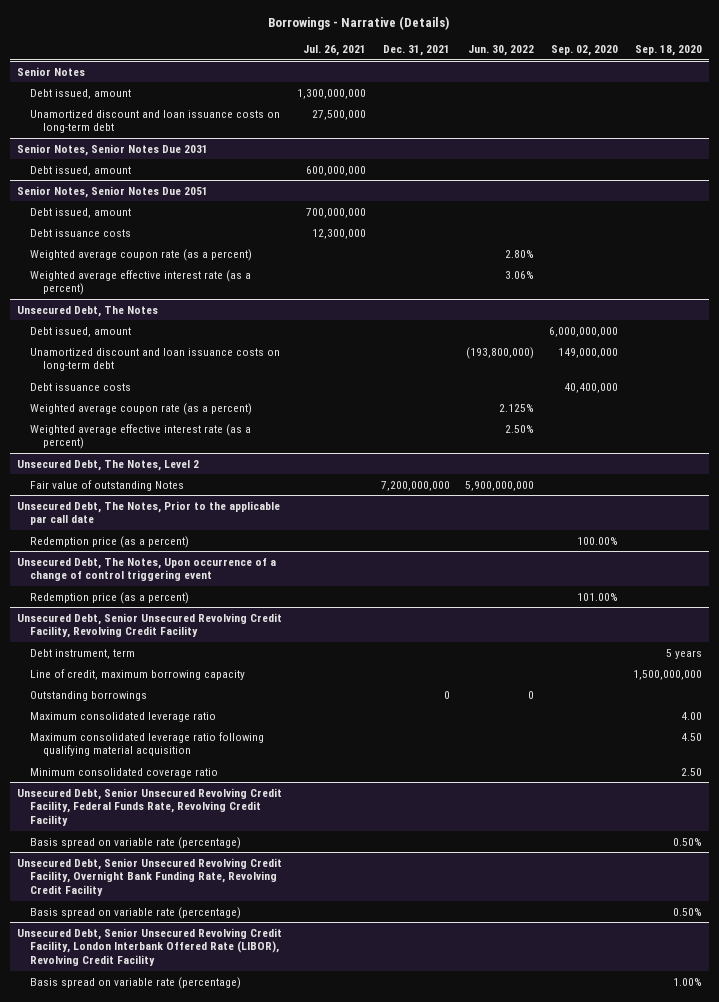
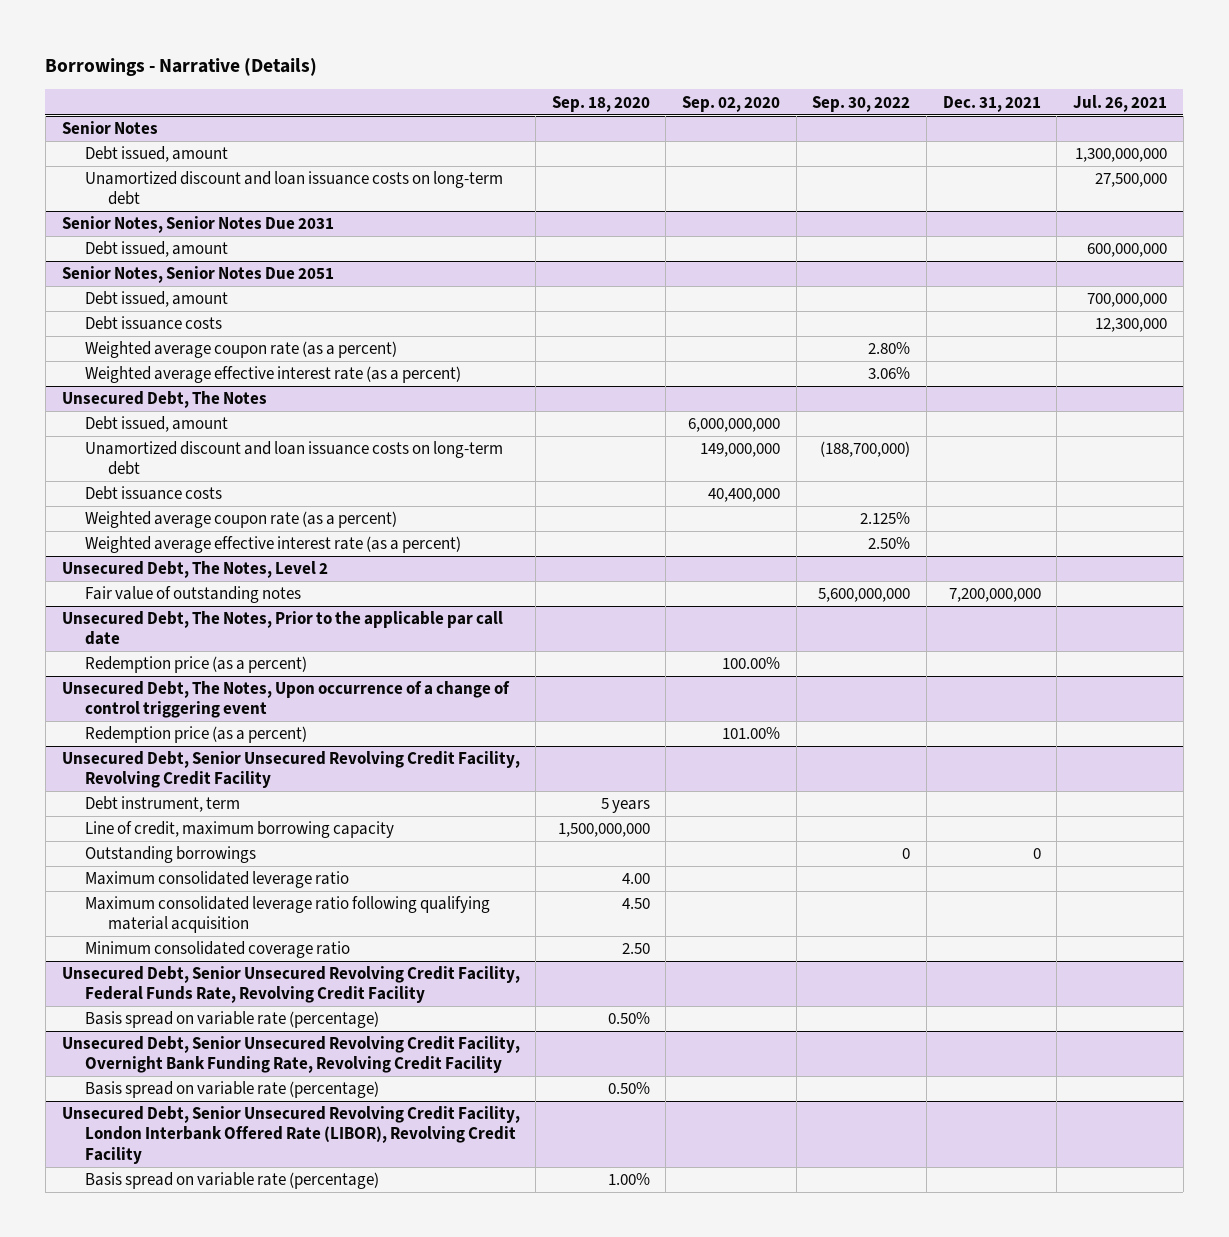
[467,45,534,57] Jun. 30, 2022 -> none
none -> [812,95,911,112] Sep. 30, 2022
[30,479,185,491] Fair value of outstanding Notes -> [84,586,301,604] Fair value of outstanding notes

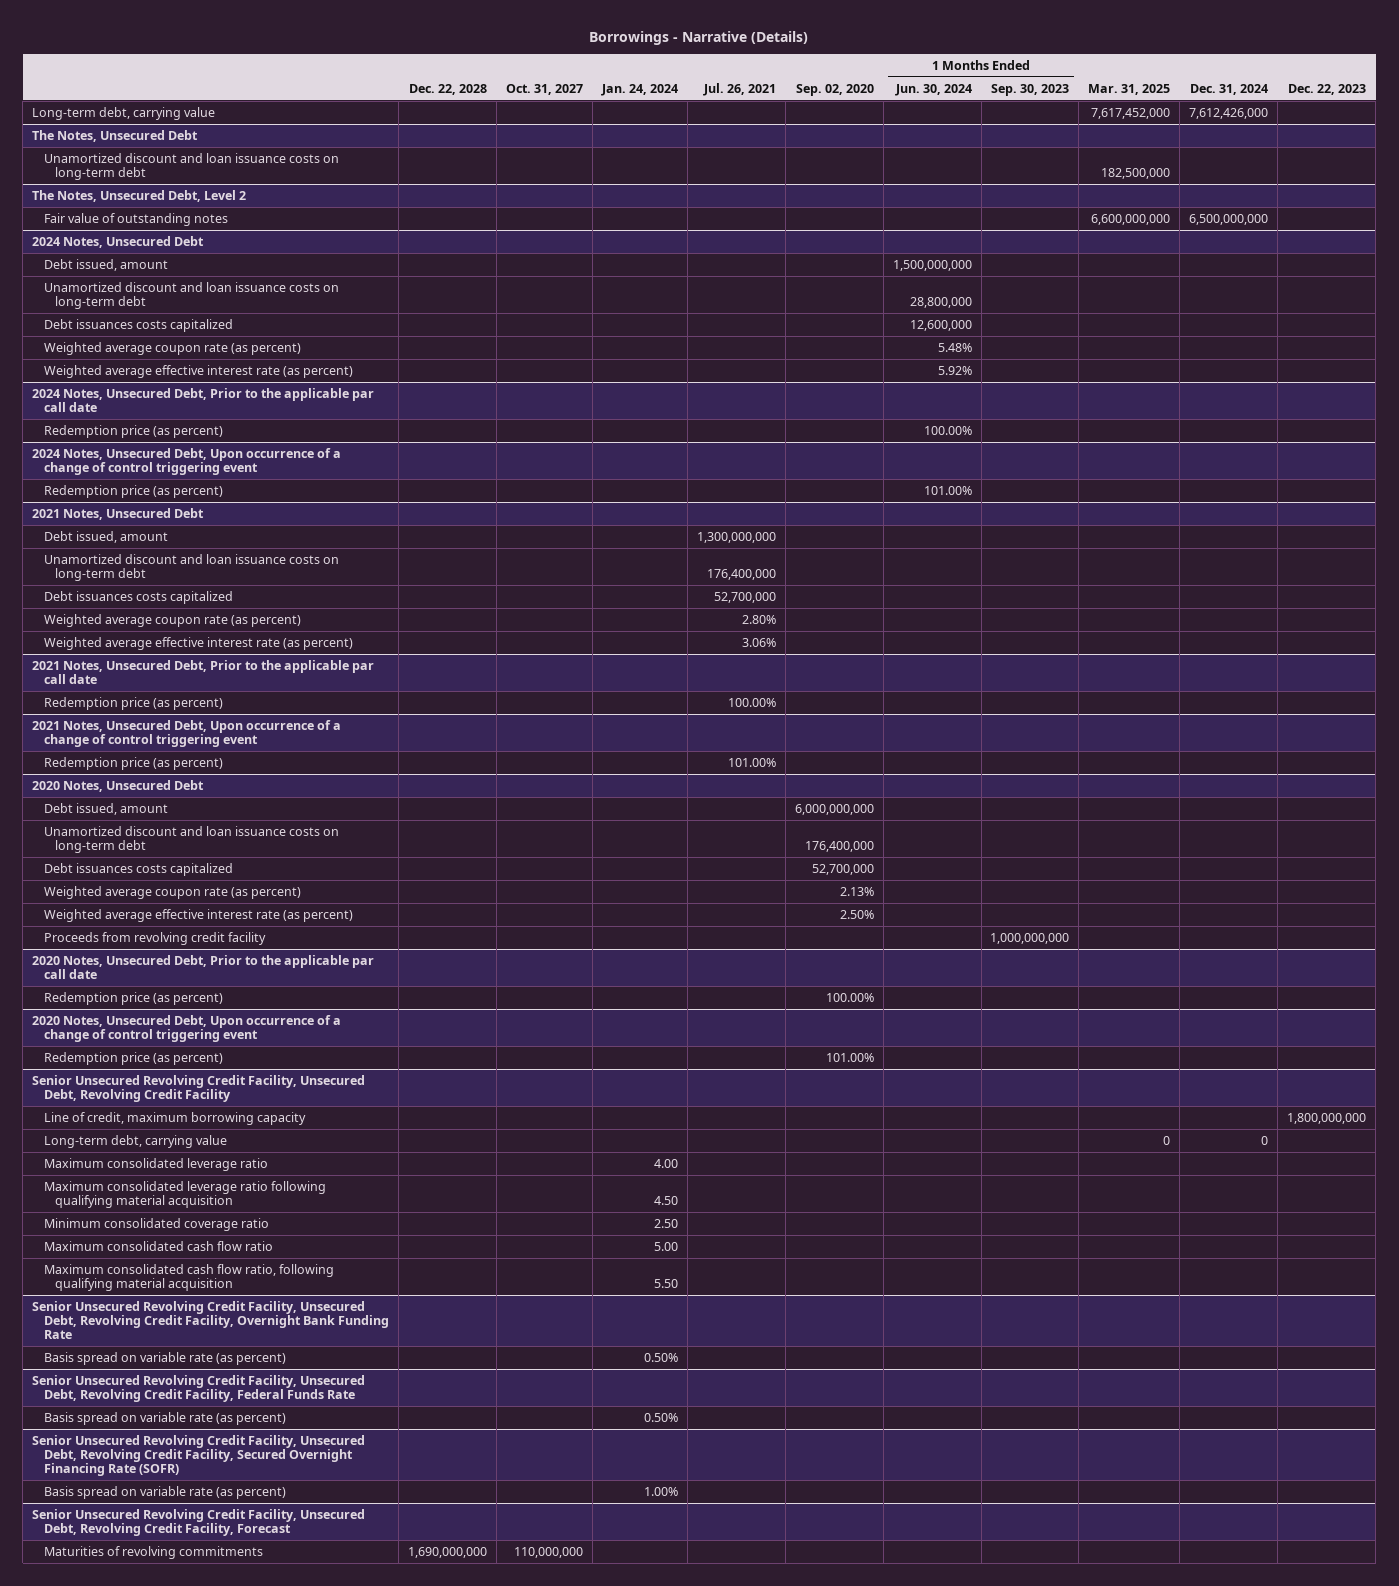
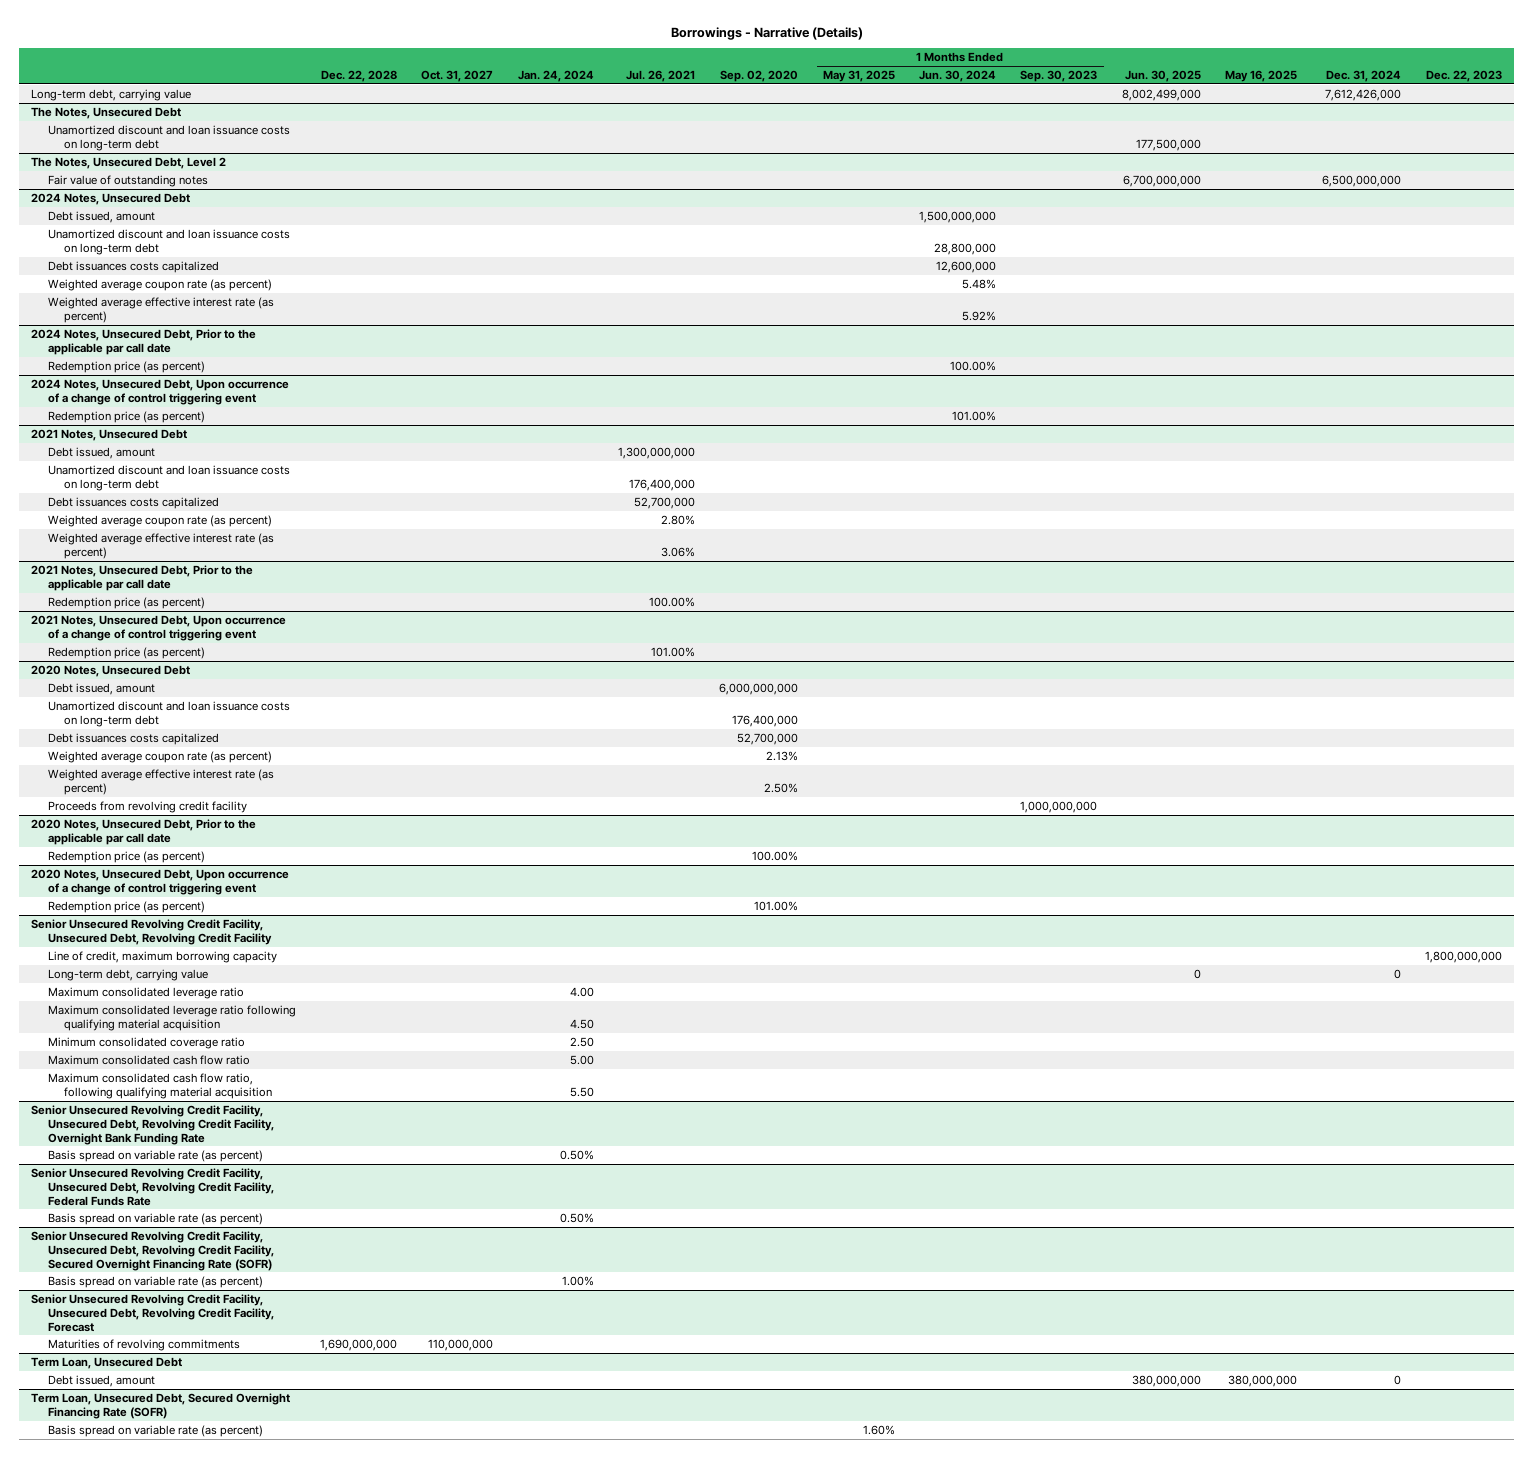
[1088,83,1171,95] Mar. 31, 2025 -> none
none -> [822,70,895,83] May 31, 2025
none -> [1124,70,1201,83] Jun. 30, 2025
none -> [1225,70,1298,83] May 16, 2025
none -> [31,1356,183,1369] Term Loan, Unsecured Debt
none -> [47,1374,155,1387] Debt issued, amount
none -> [31,1392,291,1419] Term Loan, Unsecured Debt, Secured Overnight Financing Rate (SOFR)
none -> [47,1424,263,1437] Basis spread on variable rate (as percent)

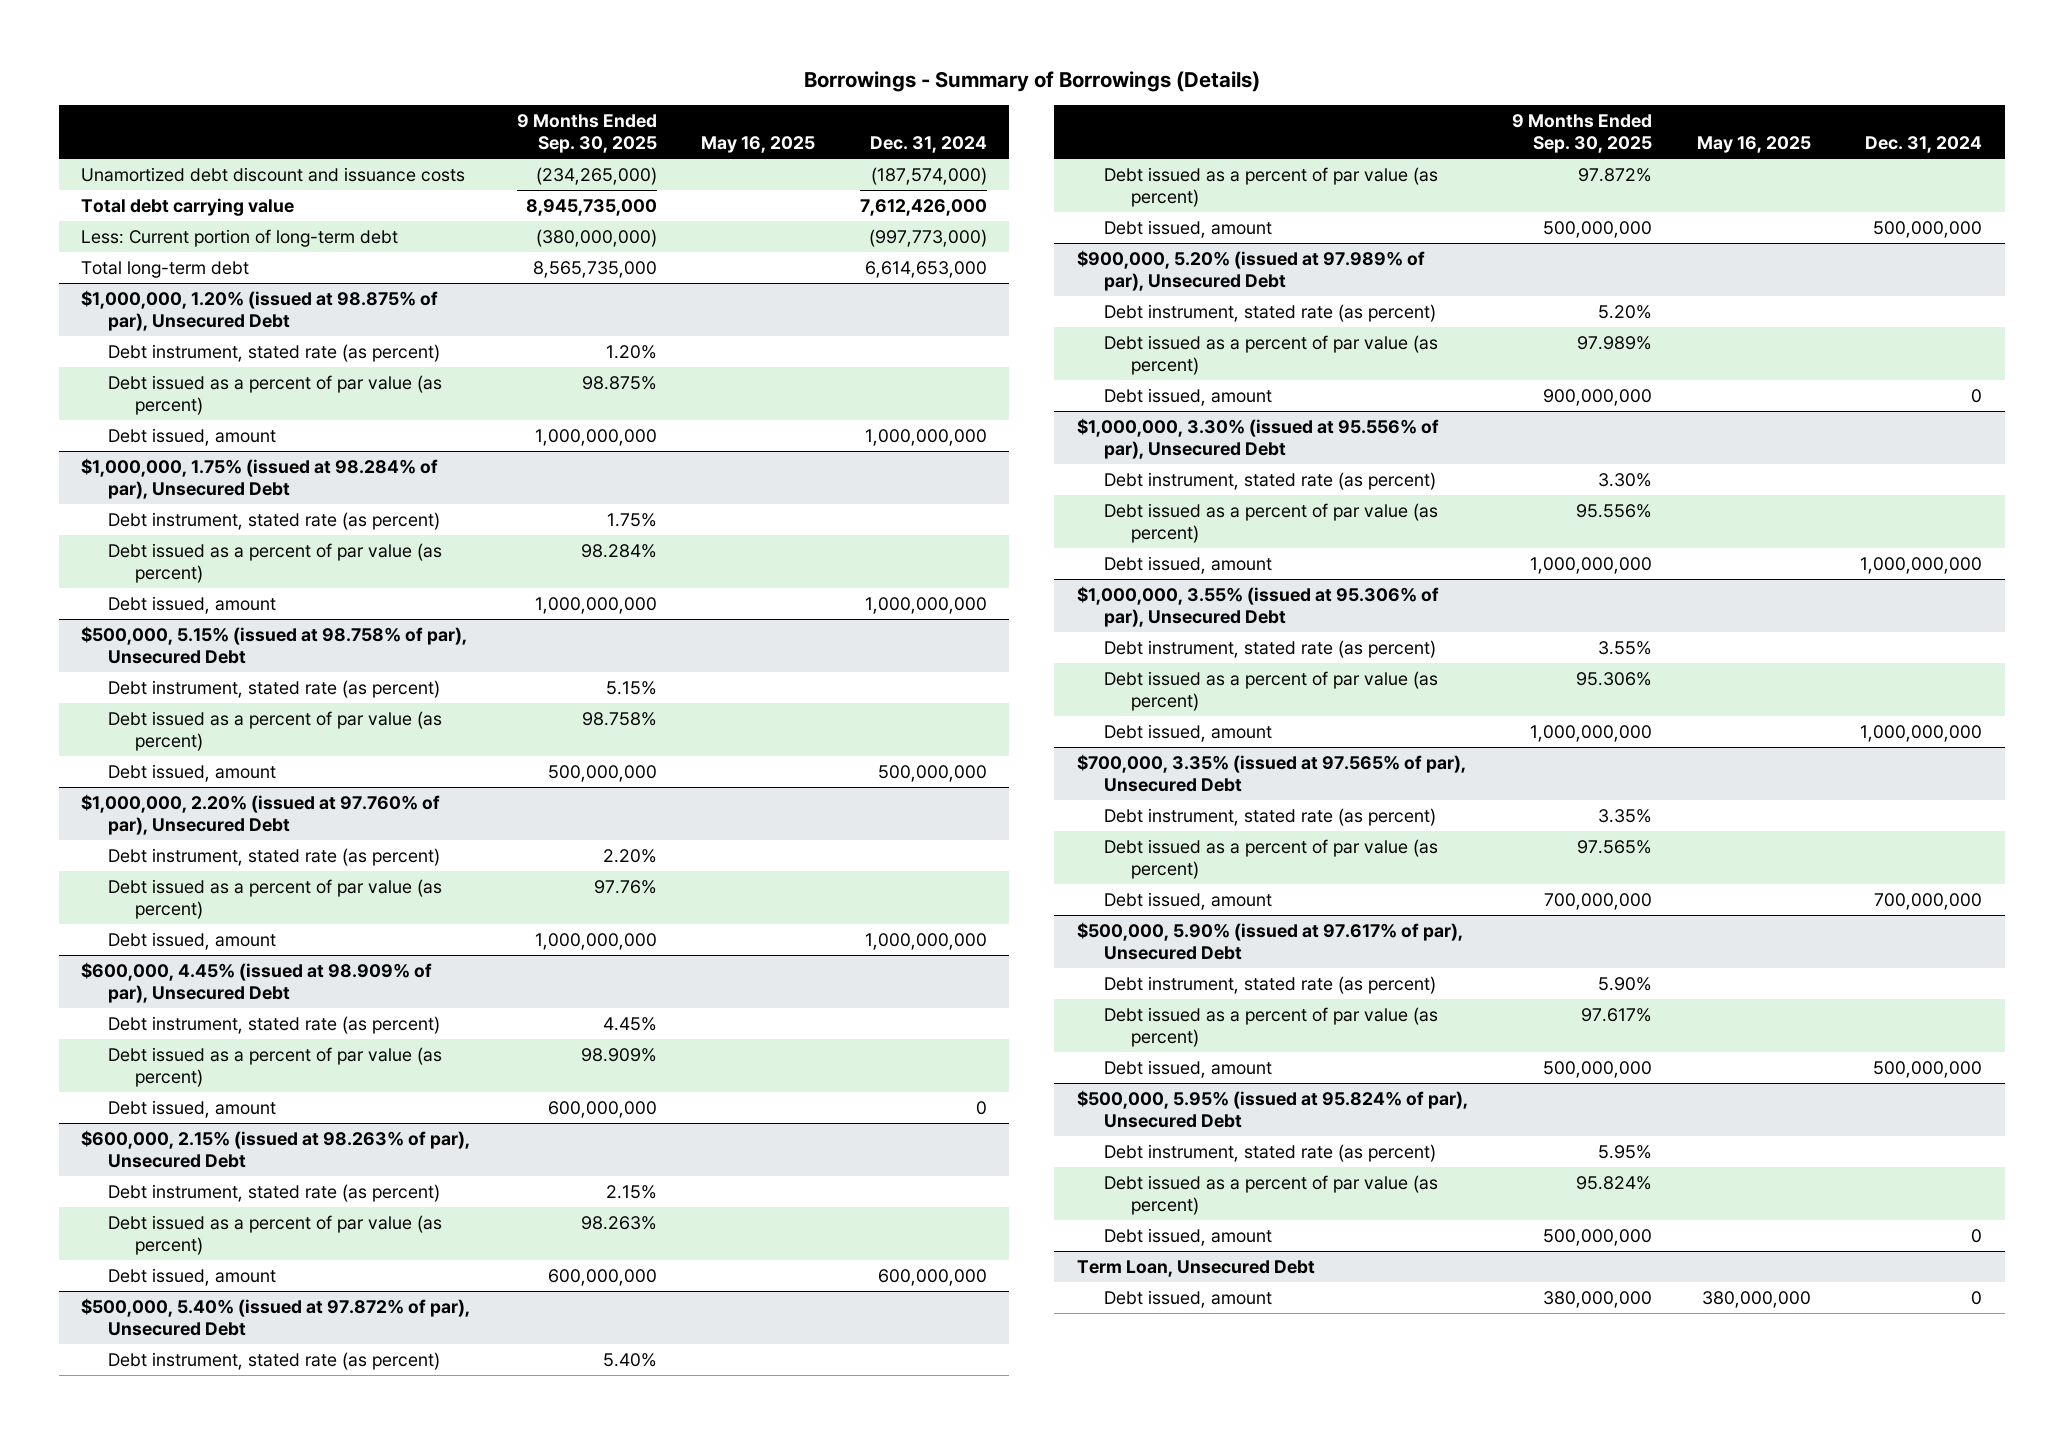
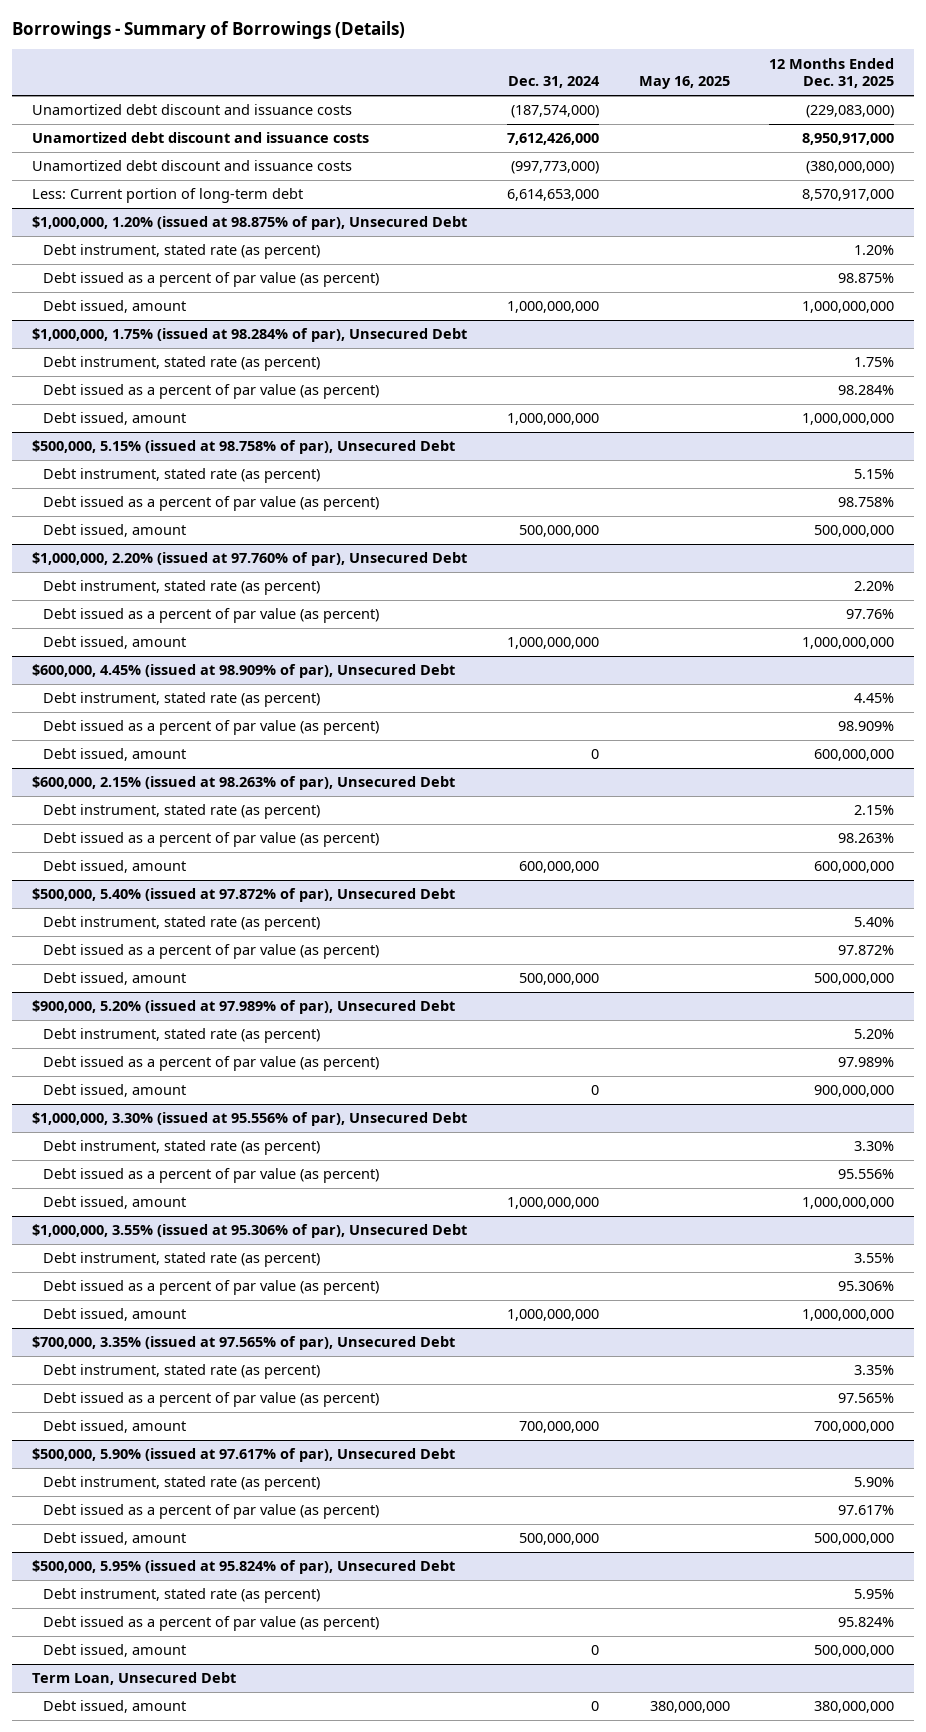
[516,113,657,154] 9 Months Ended Sep. 30, 2025 -> none
none -> [769,57,895,89] 12 Months Ended Dec. 31, 2025
[81,261,250,279] Total long-term debt -> none
[81,198,295,217] Total debt carrying value -> [31,132,369,144] Unamortized debt discount and issuance costs
none -> [31,160,352,172] Unamortized debt discount and issuance costs
[868,229,987,248] (997,773,000) -> [506,189,599,202] 6,614,653,000

